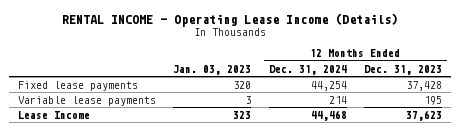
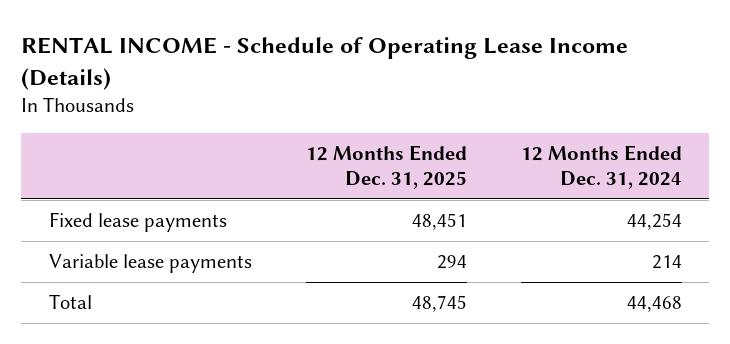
[62,12,399,27] RENTAL INCOME - Operating Lease Income (Details) -> [21,37,629,90] RENTAL INCOME - Schedule of Operating Lease Income (Details)
[173,64,252,75] Jan. 03, 2023 -> none
[364,64,443,75] Dec. 31, 2023 -> none
none -> [305,144,467,189] 12 Months Ended Dec. 31, 2025
[18,110,91,119] Lease Income -> [48,294,92,310] Total

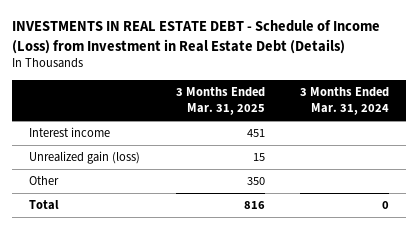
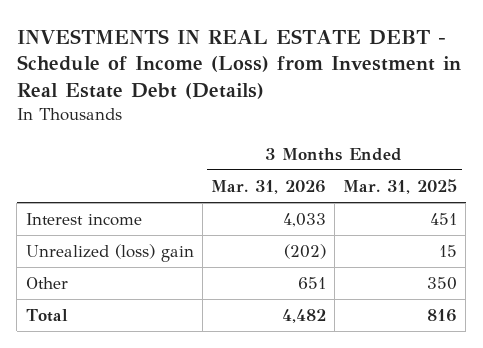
[299,87,389,116] 3 Months Ended Mar. 31, 2024 -> none
none -> [210,180,326,195] Mar. 31, 2026
[29,151,141,165] Unrealized gain (loss) -> [25,244,194,263] Unrealized (loss) gain

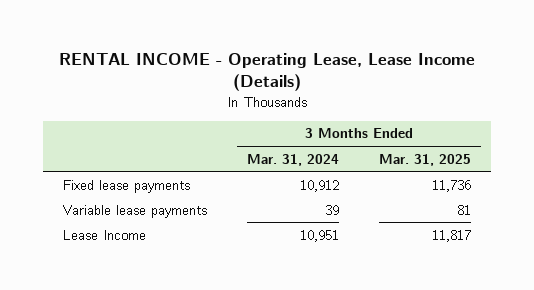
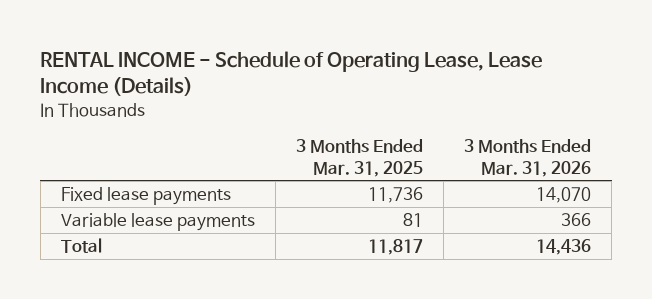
[58,53,475,92] RENTAL INCOME - Operating Lease, Lease Income (Details) -> [40,50,543,97] RENTAL INCOME - Schedule of Operating Lease, Lease Income (Details)
[246,153,339,166] Mar. 31, 2024 -> none
none -> [464,139,592,177] 3 Months Ended Mar. 31, 2026
[63,229,147,240] Lease Income -> [60,238,102,254] Total

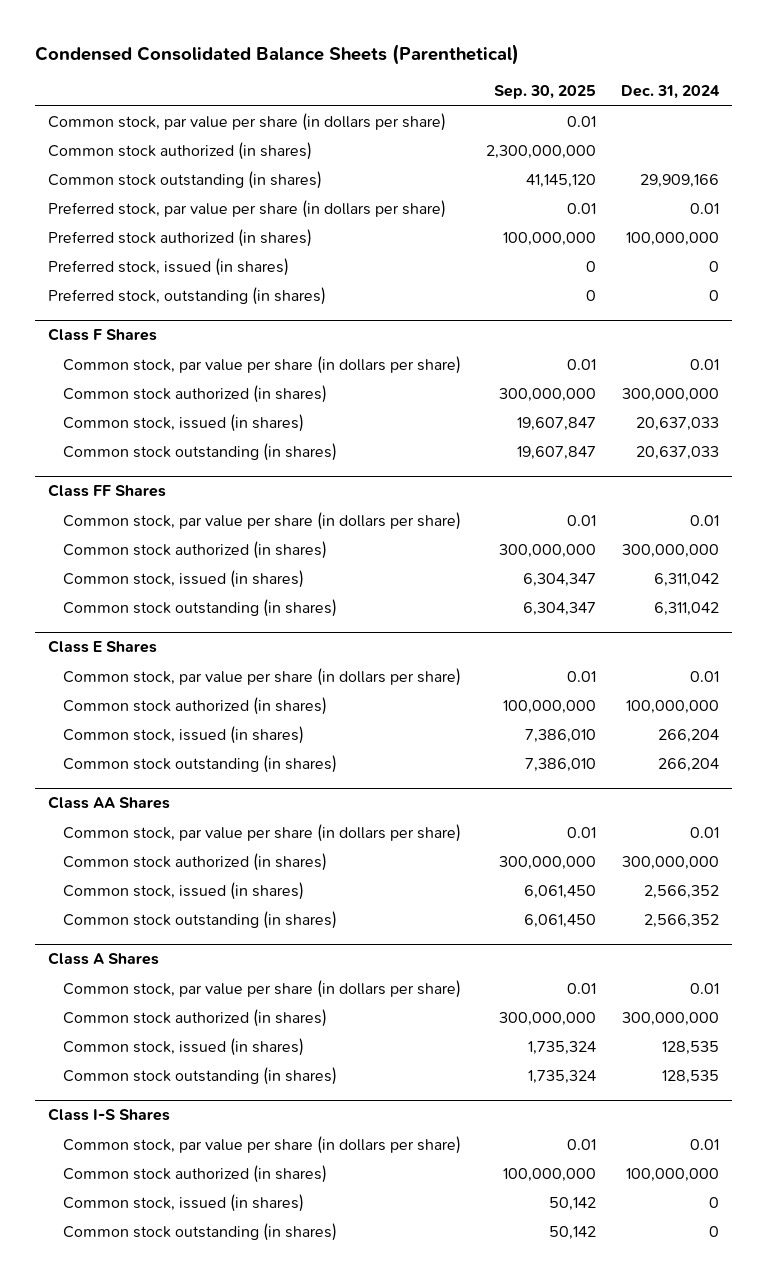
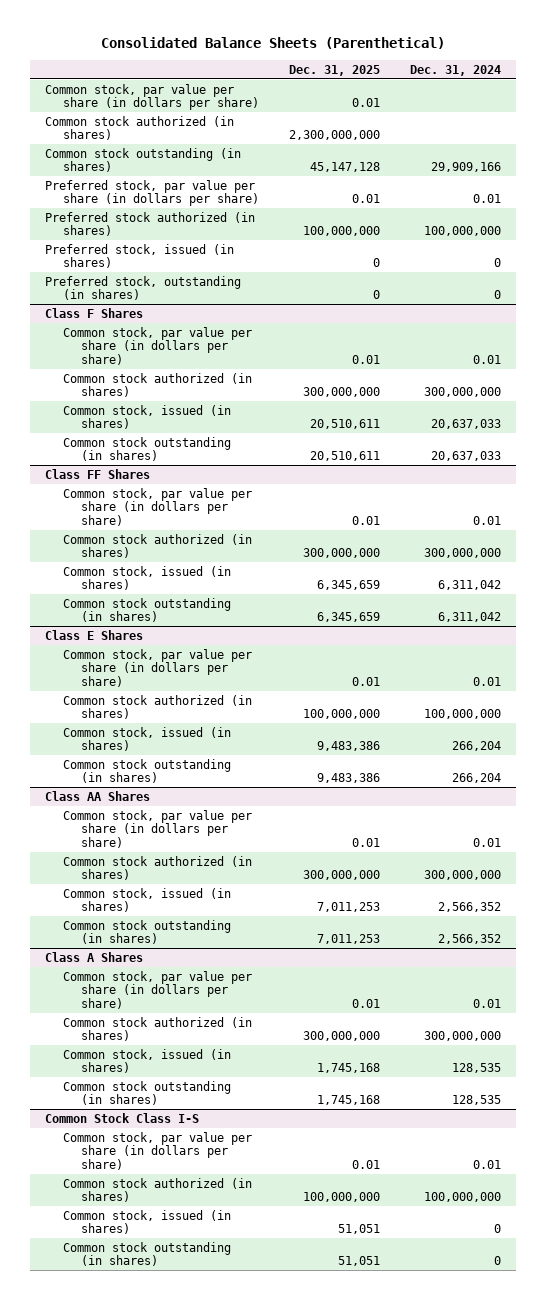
[35,44,520,66] Condensed Consolidated Balance Sheets (Parenthetical) -> [101,37,446,50] Consolidated Balance Sheets (Parenthetical)
[494,85,597,100] Sep. 30, 2025 -> none
none -> [288,64,380,76] Dec. 31, 2025
[47,1108,170,1122] Class I-S Shares -> [45,1112,200,1123] Common Stock Class I-S

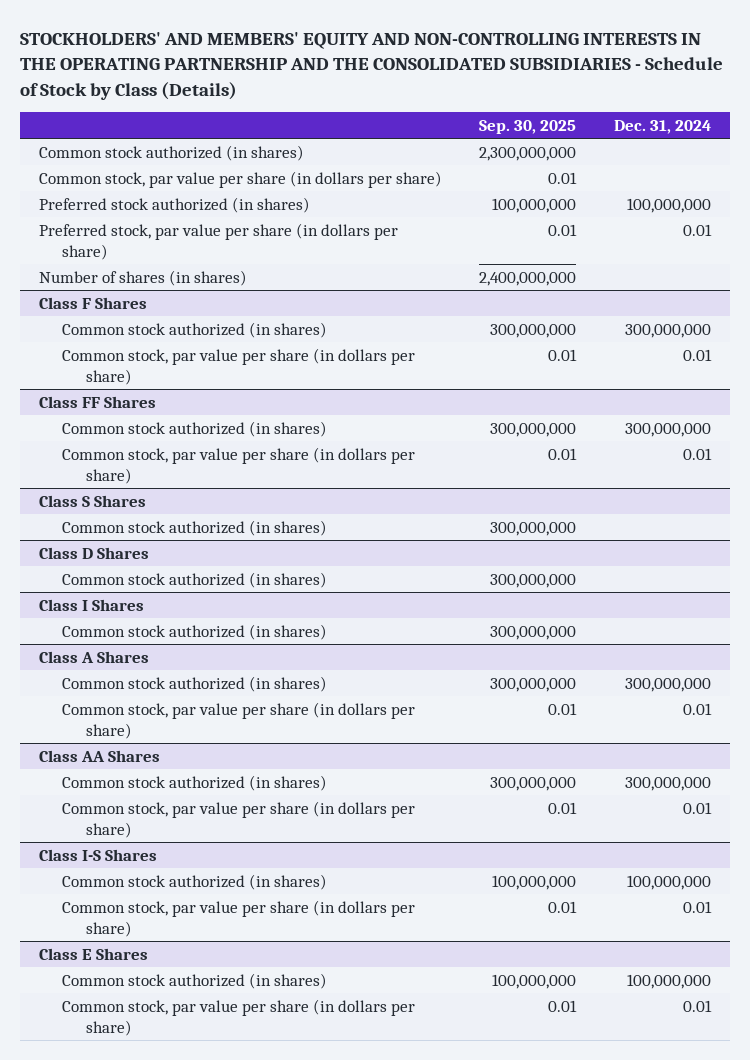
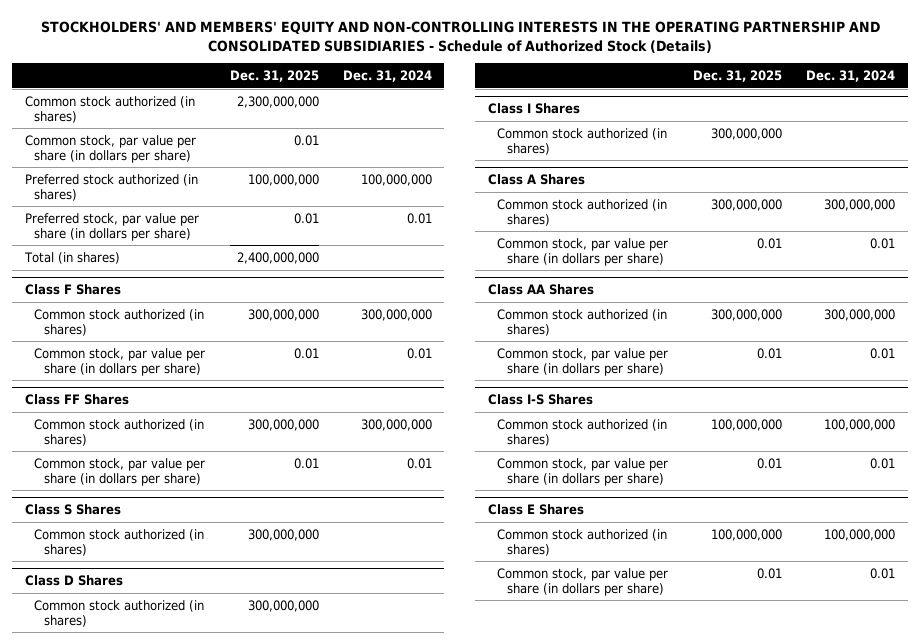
[19,32,723,100] STOCKHOLDERS' AND MEMBERS' EQUITY AND NON-CONTROLLING INTERESTS IN THE OPERATING PARTNERSHIP AND THE CONSOLIDATED SUBSIDIARIES - Schedule of Stock by Class (Details) -> [40,20,880,53] STOCKHOLDERS' AND MEMBERS' EQUITY AND NON-CONTROLLING INTERESTS IN THE OPERATING PARTNERSHIP AND CONSOLIDATED SUBSIDIARIES - Schedule of Authorized Stock (Details)
[479,119,577,134] Sep. 30, 2025 -> none
none -> [229,69,319,82] Dec. 31, 2025
[38,269,247,286] Number of shares (in shares) -> [23,251,120,264] Total (in shares)

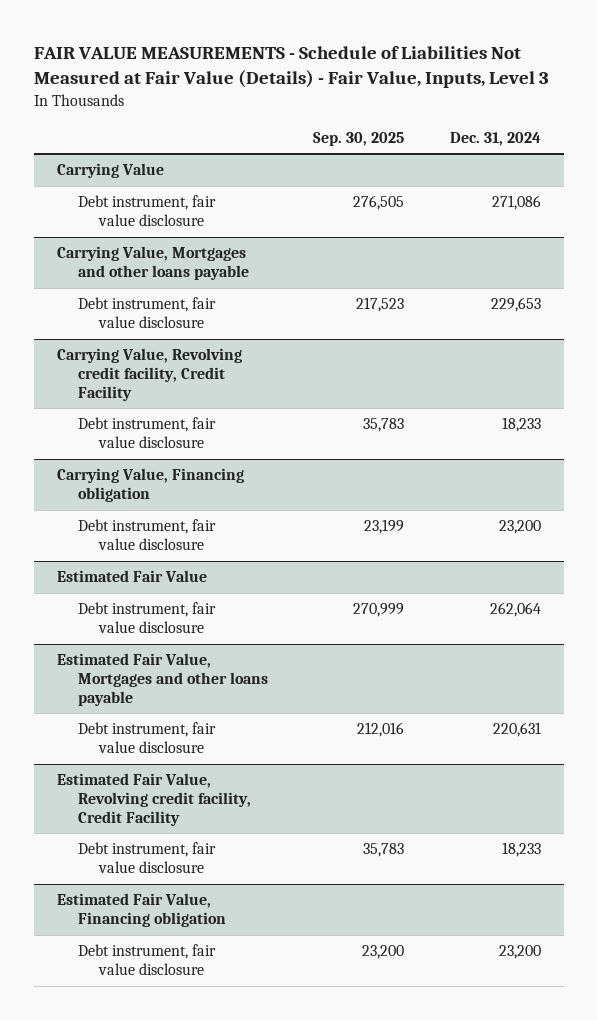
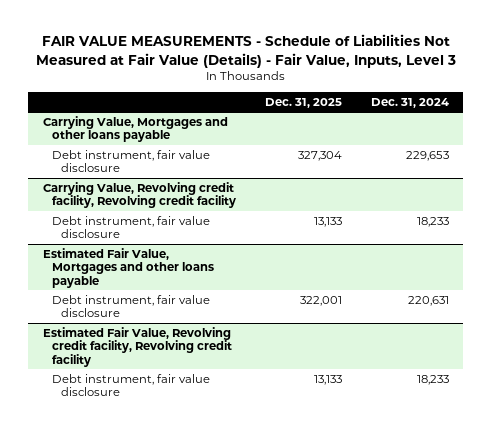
[313,132,405,147] Sep. 30, 2025 -> none
none -> [264,97,342,108] Dec. 31, 2025
[56,163,164,179] Carrying Value -> none
[77,195,216,227] Debt instrument, fair value disclosure -> none
[56,348,242,402] Carrying Value, Revolving credit facility, Credit Facility -> [42,181,237,209] Carrying Value, Revolving credit facility, Revolving credit facility
[56,468,244,503] Carrying Value, Financing obligation -> none
[77,519,216,551] Debt instrument, fair value disclosure -> none
[56,570,207,583] Estimated Fair Value -> none
[77,602,216,634] Debt instrument, fair value disclosure -> none
[56,773,251,827] Estimated Fair Value, Revolving credit facility, Credit Facility -> [42,326,233,367] Estimated Fair Value, Revolving credit facility, Revolving credit facility
[56,893,226,928] Estimated Fair Value, Financing obligation -> none
[77,944,216,976] Debt instrument, fair value disclosure -> none

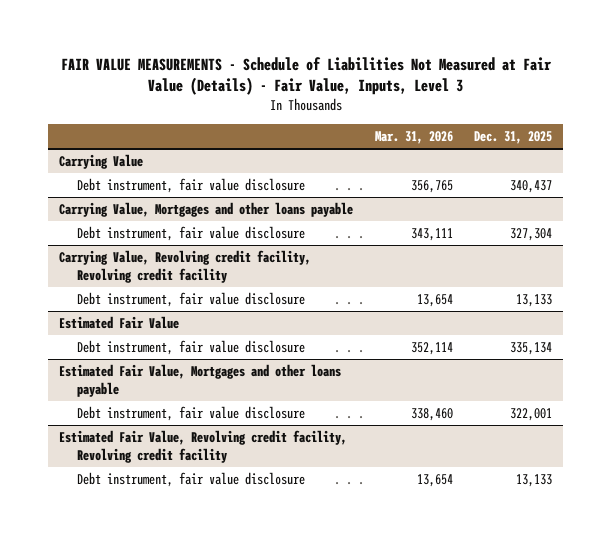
[370,97,449,108] Dec. 31, 2024 -> none
none -> [374,130,453,144] Mar. 31, 2026
none -> [58,154,143,170] Carrying Value
none -> [77,178,306,194] Debt instrument, fair value disclosure
none -> [58,316,179,330] Estimated Fair Value
none -> [77,340,306,356] Debt instrument, fair value disclosure

